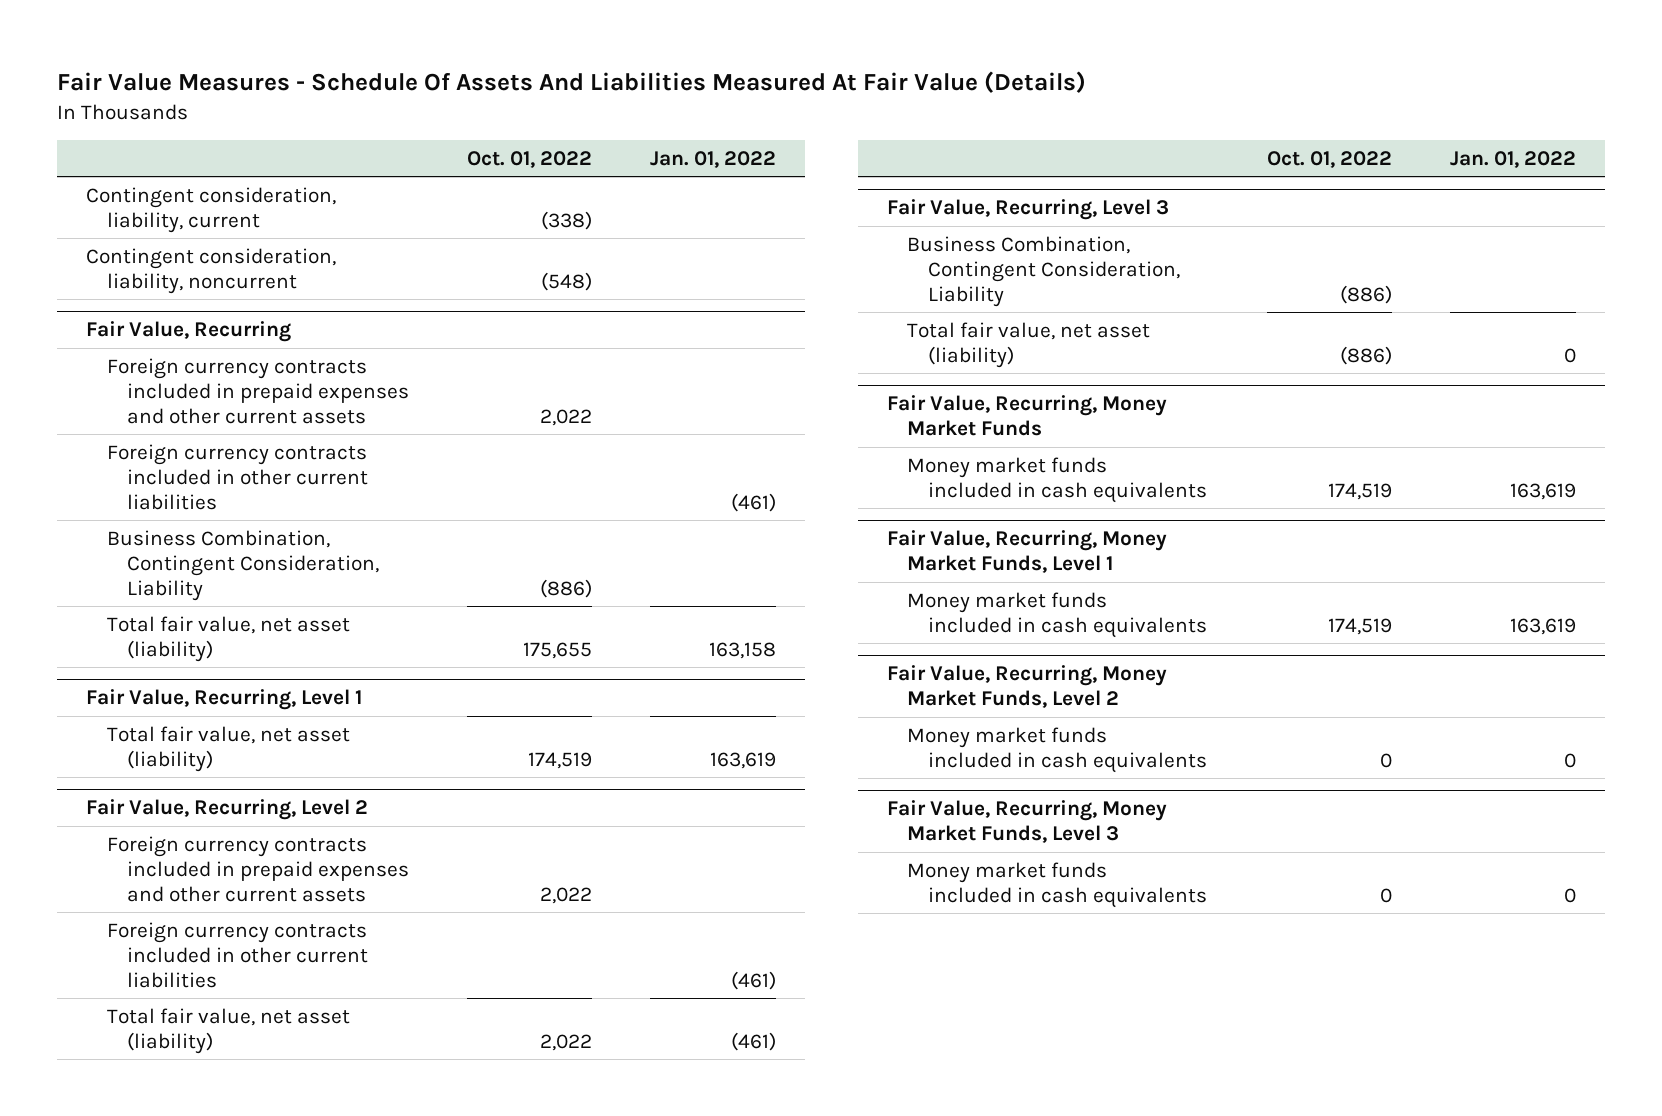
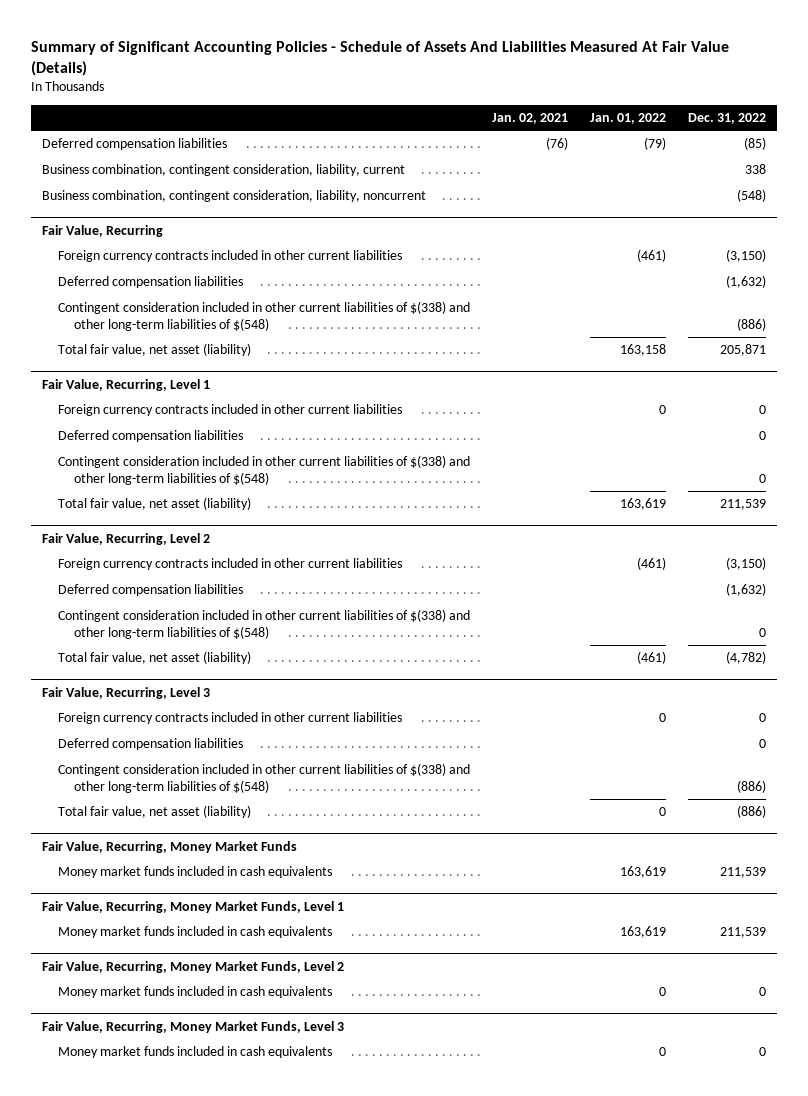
[57,71,1087,94] Fair Value Measures - Schedule Of Assets And Liabilities Measured At Fair Value (Details) -> [31,41,730,77] Summary of Significant Accounting Policies - Schedule of Assets And Liabilities Measured At Fair Value (Details)
[467,151,593,169] Oct. 01, 2022 -> none
none -> [492,112,569,124] Jan. 02, 2021
none -> [687,112,766,124] Dec. 31, 2022
none -> [42,138,228,151] Deferred compensation liabilities
[86,186,337,233] Contingent consideration, liability, current -> [42,164,406,177] Business combination, contingent consideration, liability, current
[86,247,337,294] Contingent consideration, liability, noncurrent -> [42,190,427,203] Business combination, contingent consideration, liability, noncurrent
[106,357,410,424] Foreign currency contracts included in prepaid expenses and other current assets -> none
none -> [58,276,244,289] Deferred compensation liabilities
[106,529,380,601] Business Combination, Contingent Consideration, Liability -> [58,301,471,332] Contingent consideration included in other current liabilities of $(338) and other long-term liabilities of $(548)
none -> [58,404,403,417] Foreign currency contracts included in other current liabilities
none -> [58,430,244,443] Deferred compensation liabilities
none -> [58,455,471,486] Contingent consideration included in other current liabilities of $(338) and other long-term liabilities of $(548)
[106,835,410,902] Foreign currency contracts included in prepaid expenses and other current assets -> none
none -> [58,584,244,597] Deferred compensation liabilities
none -> [58,609,471,640] Contingent consideration included in other current liabilities of $(338) and other long-term liabilities of $(548)
none -> [58,712,403,725] Foreign currency contracts included in other current liabilities
none -> [58,738,244,751] Deferred compensation liabilities
[907,235,1180,307] Business Combination, Contingent Consideration, Liability -> [58,763,471,794] Contingent consideration included in other current liabilities of $(338) and other long-term liabilities of $(548)

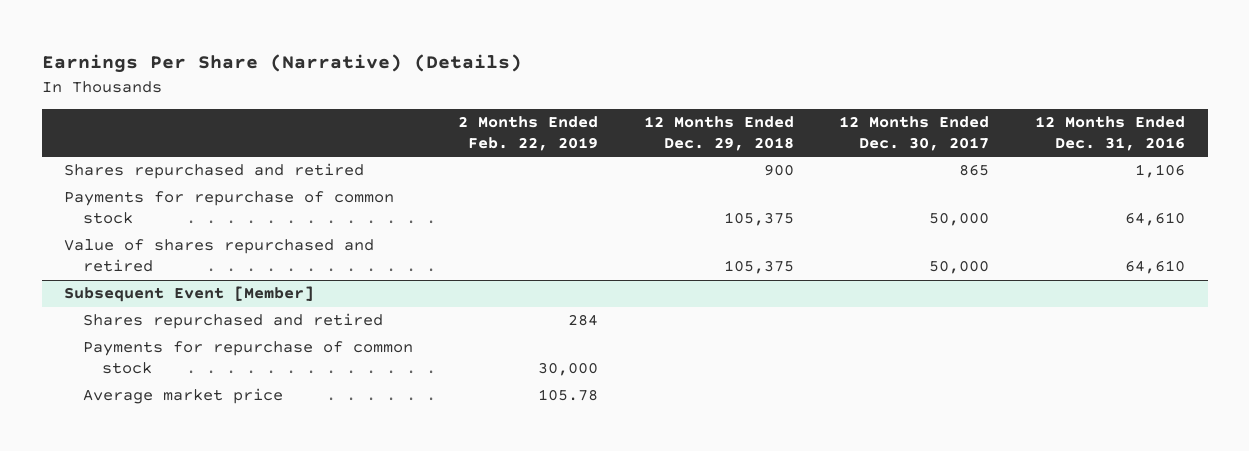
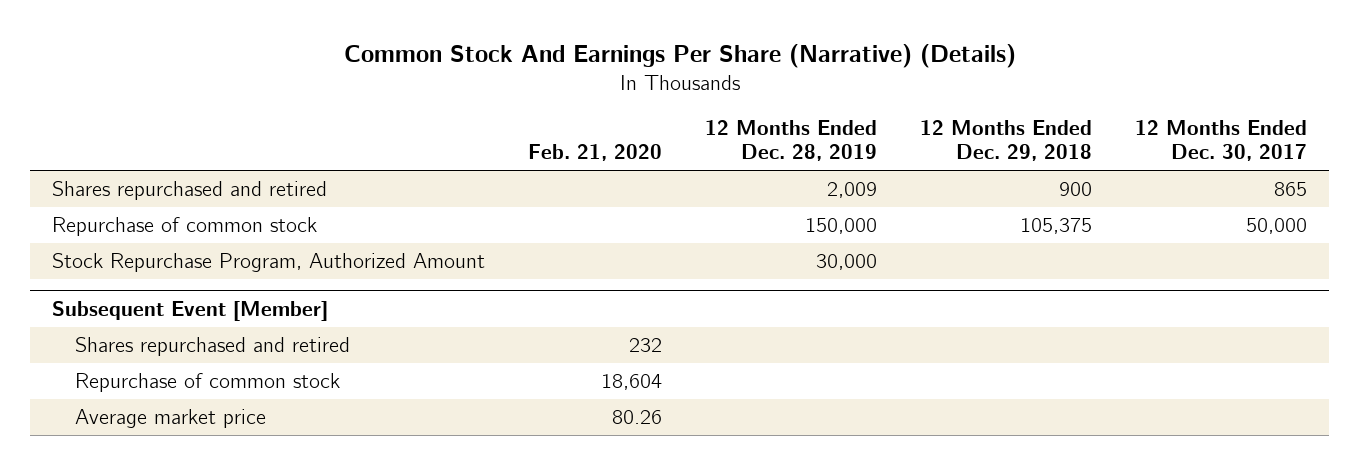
[41,54,522,74] Earnings Per Share (Narrative) (Details) -> [343,44,1016,69] Common Stock And Earnings Per Share (Narrative) (Details)
[458,116,599,152] 2 Months Ended Feb. 22, 2019 -> none
[1034,116,1185,152] 12 Months Ended Dec. 31, 2016 -> none
none -> [527,144,662,162] Feb. 21, 2020
none -> [705,120,878,162] 12 Months Ended Dec. 28, 2019
[64,239,375,273] Value of shares repurchased and retired -> none
[64,191,395,225] Payments for repurchase of common stock -> [51,217,317,237] Repurchase of common stock
none -> [51,253,485,273] Stock Repurchase Program, Authorized Amount
[82,341,413,375] Payments for repurchase of common stock -> [74,373,340,393] Repurchase of common stock

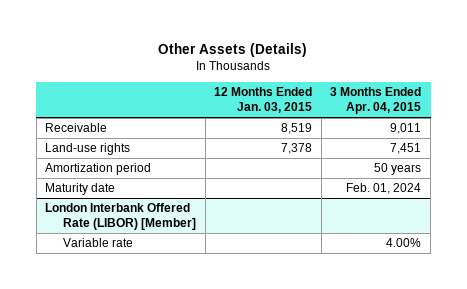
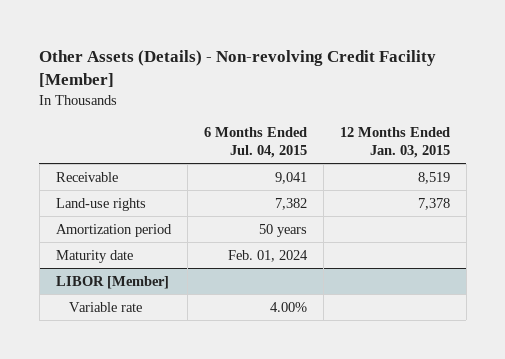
[158,43,308,58] Other Assets (Details) -> [39,49,437,87] Other Assets (Details) - Non-revolving Credit Facility [Member]
[330,87,422,115] 3 Months Ended Apr. 04, 2015 -> none
none -> [203,127,307,159] 6 Months Ended Jul. 04, 2015
[45,202,197,231] London Interbank Offered Rate (LIBOR) [Member] -> [55,275,169,289] LIBOR [Member]

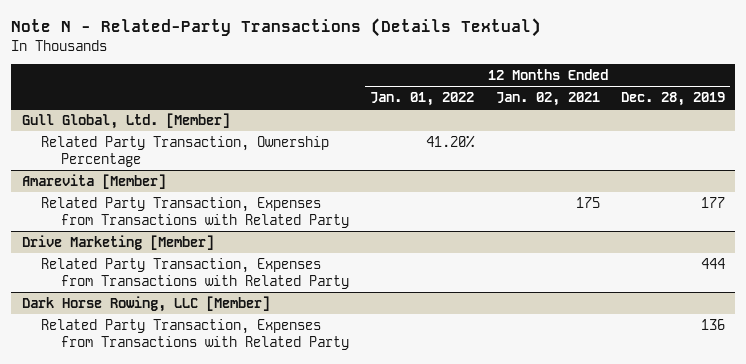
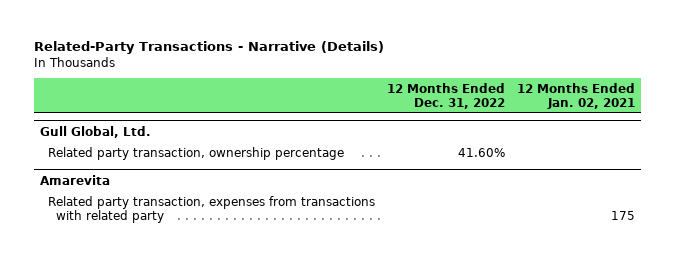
[11,18,542,38] Note N - Related-Party Transactions (Details Textual) -> [33,41,384,55] Related-Party Transactions - Narrative (Details)
[370,92,475,107] Jan. 01, 2022 -> none
[620,92,725,107] Dec. 28, 2019 -> none
none -> [387,82,506,109] 12 Months Ended Dec. 31, 2022
[21,234,214,250] Drive Marketing [Member] -> none
[41,257,350,289] Related Party Transaction, Expenses from Transactions with Related Party -> none
[21,295,270,312] Dark Horse Rowing, LLC [Member] -> none
[41,318,350,350] Related Party Transaction, Expenses from Transactions with Related Party -> none
[21,112,230,129] Gull Global, Ltd. [Member] -> [39,125,151,138] Gull Global, Ltd.
[41,135,330,167] Related Party Transaction, Ownership Percentage -> [48,146,345,160] Related party transaction, ownership percentage
[21,173,166,189] Amarevita [Member] -> [39,174,110,185] Amarevita
[41,196,350,228] Related Party Transaction, Expenses from Transactions with Related Party -> [48,195,376,223] Related party transaction, expenses from transactions with related party

